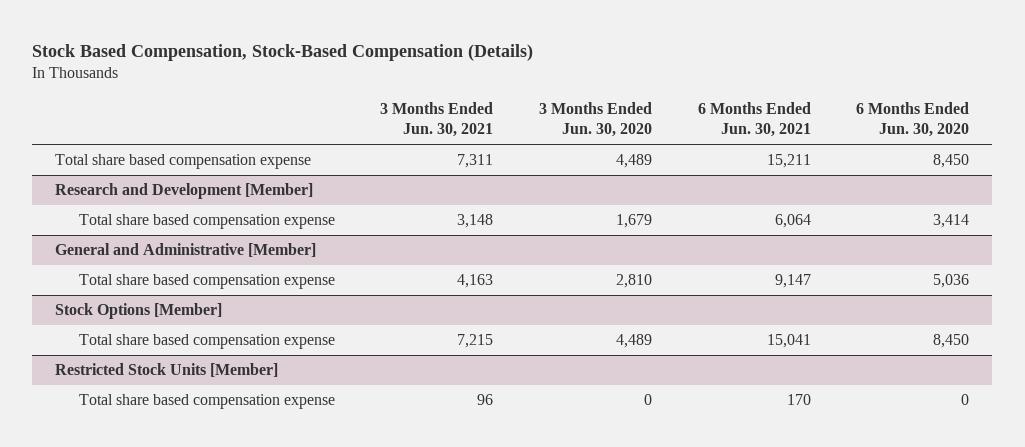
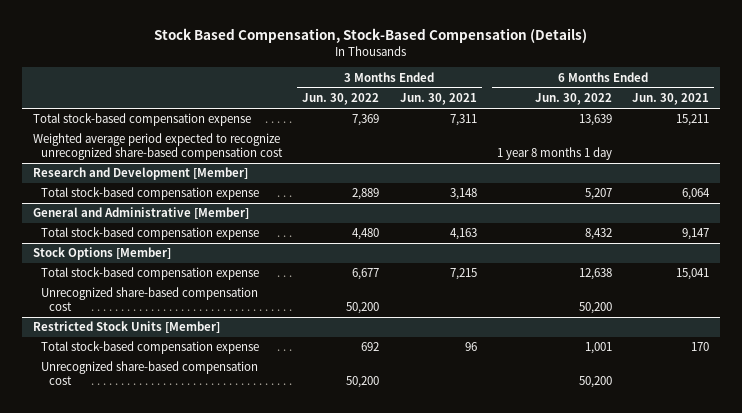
[538,102,652,138] 3 Months Ended Jun. 30, 2020 -> none
[856,102,970,138] 6 Months Ended Jun. 30, 2020 -> none
none -> [302,93,380,106] Jun. 30, 2022
none -> [534,93,612,106] Jun. 30, 2022
[55,154,312,170] Total share based compensation expense -> [32,113,251,127] Total stock-based compensation expense
none -> [32,133,283,161] Weighted average period expected to recognize unrecognized share-based compensation cost
[78,214,335,230] Total share based compensation expense -> [40,187,259,201] Total stock-based compensation expense
[78,274,335,290] Total share based compensation expense -> [40,227,259,241] Total stock-based compensation expense
[78,334,335,350] Total share based compensation expense -> [40,267,259,281] Total stock-based compensation expense
none -> [40,287,258,312] Unrecognized share-based compensation cost
[78,394,335,410] Total share based compensation expense -> [40,341,259,355] Total stock-based compensation expense
none -> [40,361,258,386] Unrecognized share-based compensation cost

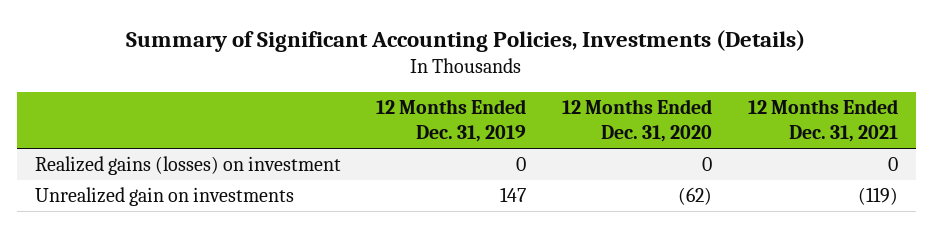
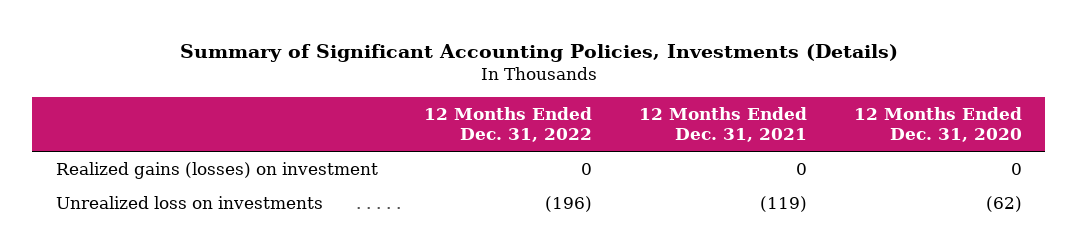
[376,99,527,143] 12 Months Ended Dec. 31, 2019 -> none
none -> [424,106,593,143] 12 Months Ended Dec. 31, 2022
[34,187,294,207] Unrealized gain on investments -> [55,195,323,209] Unrealized loss on investments

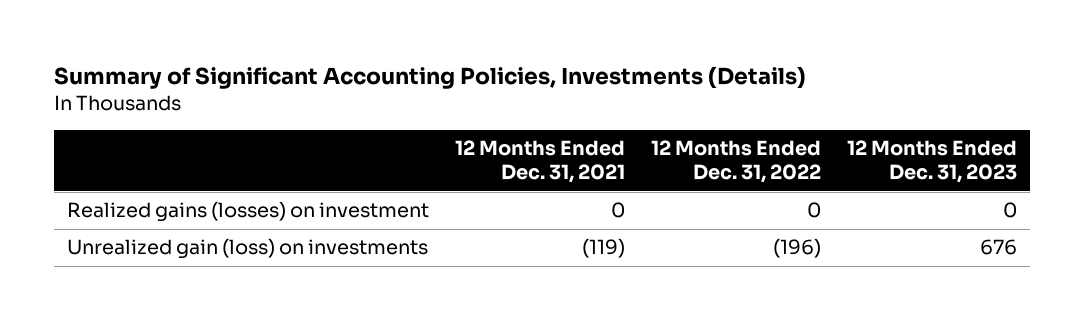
[854,106,1023,143] 12 Months Ended Dec. 31, 2020 -> none
none -> [847,140,1018,184] 12 Months Ended Dec. 31, 2023
[55,195,323,209] Unrealized loss on investments -> [67,238,429,260] Unrealized gain (loss) on investments

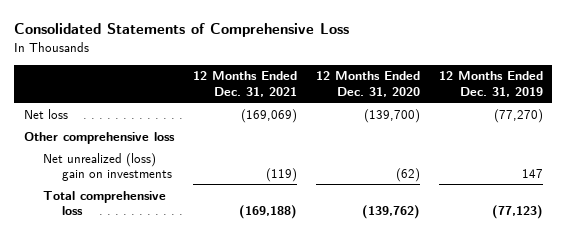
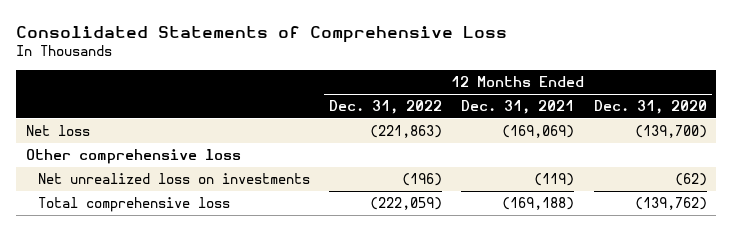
[438,71,543,97] 12 Months Ended Dec. 31, 2019 -> none
none -> [329,100,443,115] Dec. 31, 2022
[42,152,173,181] Net unrealized (loss) gain on investments -> [37,173,310,185] Net unrealized loss on investments

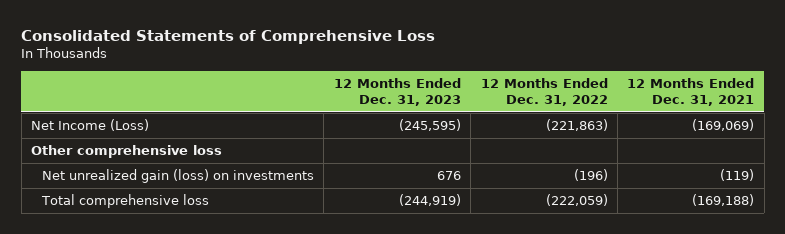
[593,100,707,115] Dec. 31, 2020 -> none
none -> [333,77,461,106] 12 Months Ended Dec. 31, 2023
[26,125,91,137] Net loss -> [31,119,150,132] Net Income (Loss)
[37,173,310,185] Net unrealized loss on investments -> [42,169,315,184] Net unrealized gain (loss) on investments

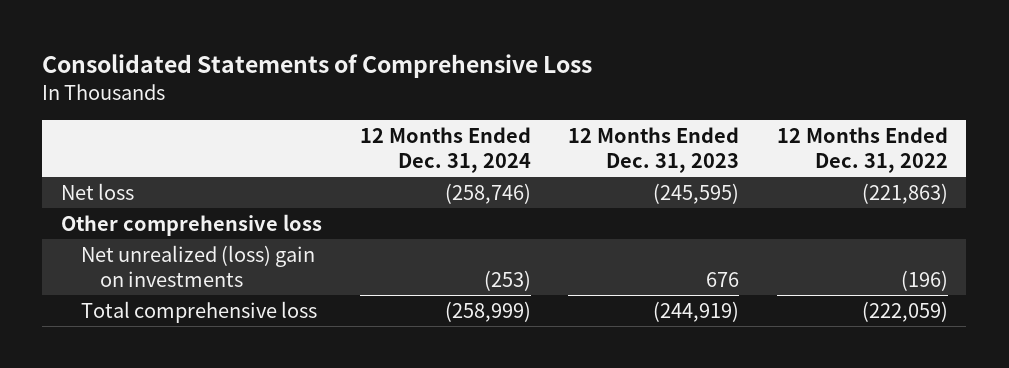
[627,77,755,106] 12 Months Ended Dec. 31, 2021 -> none
none -> [359,127,531,174] 12 Months Ended Dec. 31, 2024
[31,119,150,132] Net Income (Loss) -> [61,182,135,200] Net loss
[42,169,315,184] Net unrealized gain (loss) on investments -> [80,244,315,287] Net unrealized (loss) gain on investments

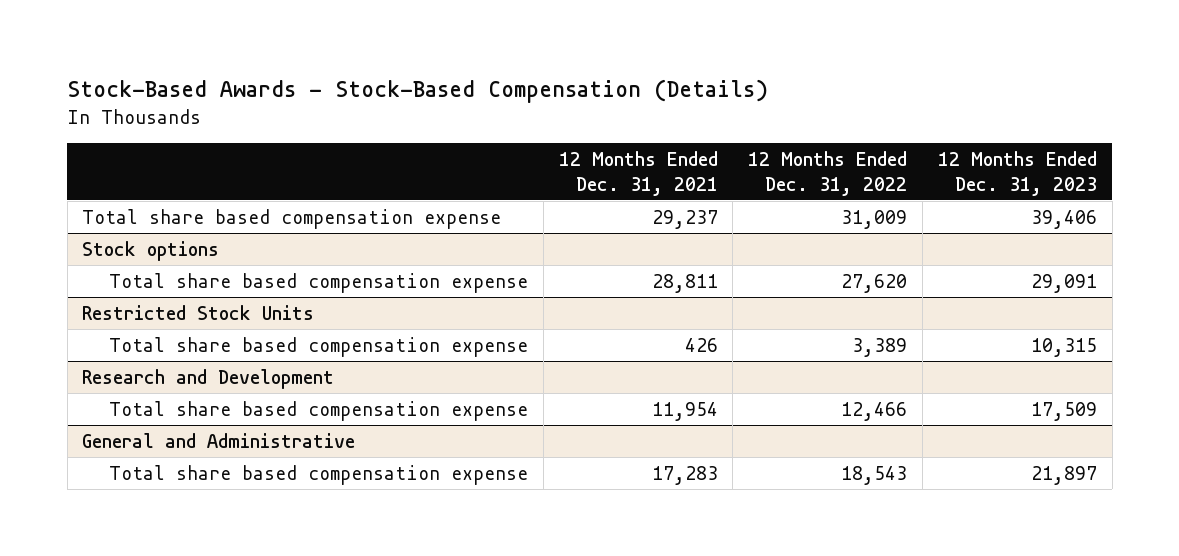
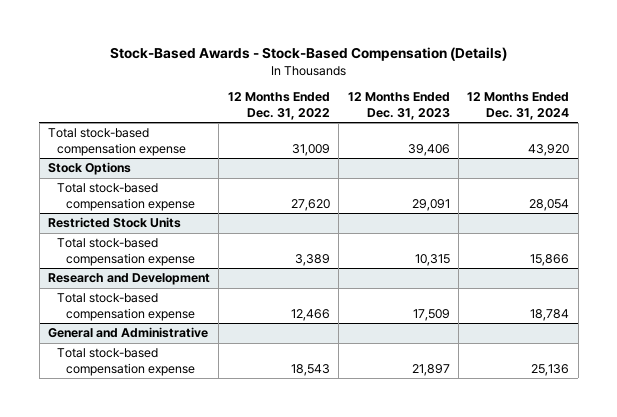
[558,151,718,196] 12 Months Ended Dec. 31, 2021 -> none
none -> [467,92,570,120] 12 Months Ended Dec. 31, 2024
[82,208,502,229] Total share based compensation expense -> [48,128,187,156] Total stock-based compensation expense
[82,240,220,261] Stock options -> [48,162,132,176] Stock Options
[108,272,528,293] Total share based compensation expense -> [57,183,196,211] Total stock-based compensation expense
[108,336,528,357] Total share based compensation expense -> [57,238,196,266] Total stock-based compensation expense
[108,400,528,421] Total share based compensation expense -> [57,293,196,321] Total stock-based compensation expense
[108,464,528,485] Total share based compensation expense -> [57,348,196,376] Total stock-based compensation expense

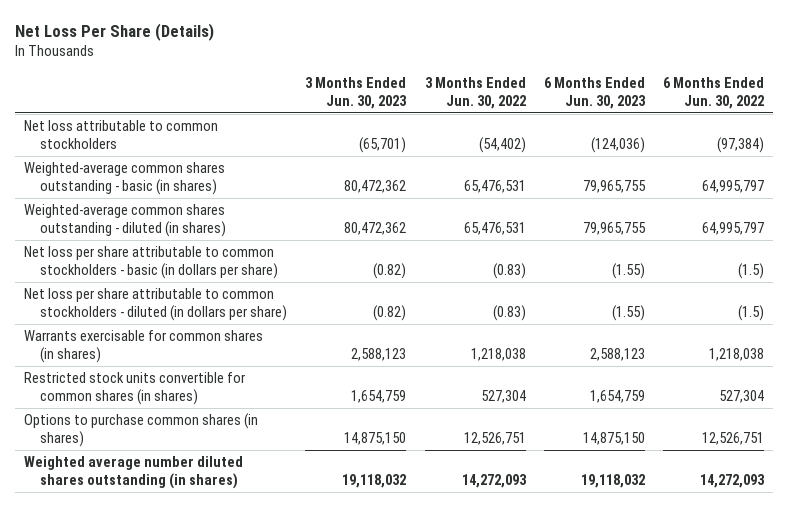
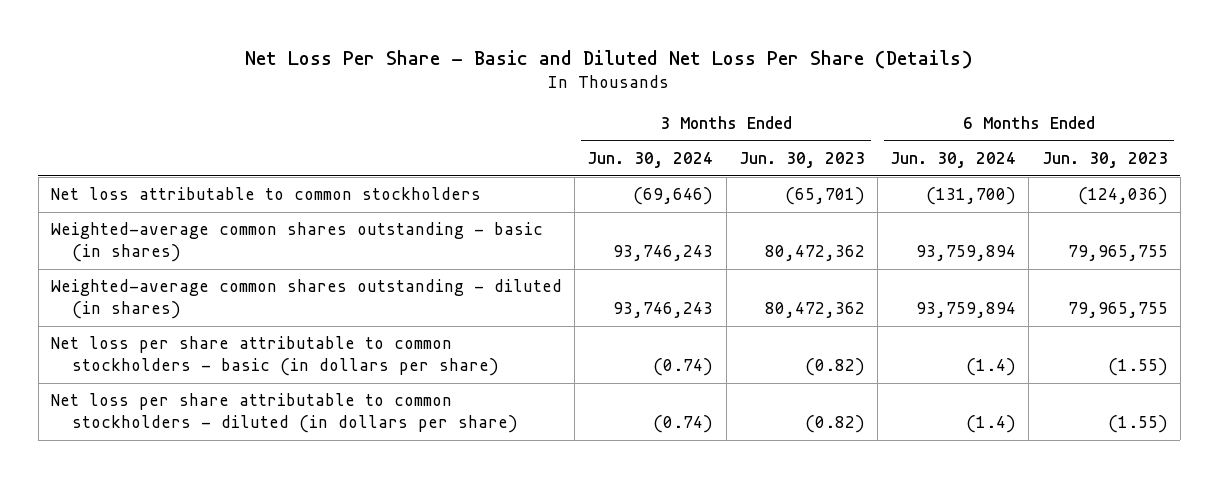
[14,23,214,42] Net Loss Per Share (Details) -> [245,50,974,70] Net Loss Per Share - Basic and Diluted Net Loss Per Share (Details)
[424,76,526,109] 3 Months Ended Jun. 30, 2022 -> none
[663,76,765,109] 6 Months Ended Jun. 30, 2022 -> none
none -> [587,152,714,169] Jun. 30, 2024
none -> [890,152,1017,169] Jun. 30, 2024
[24,329,264,364] Warrants exercisable for common shares (in shares) -> none
[24,371,246,406] Restricted stock units convertible for common shares (in shares) -> none
[24,412,259,448] Options to purchase common shares (in shares) -> none
[24,455,244,490] Weighted average number diluted shares outstanding (in shares) -> none

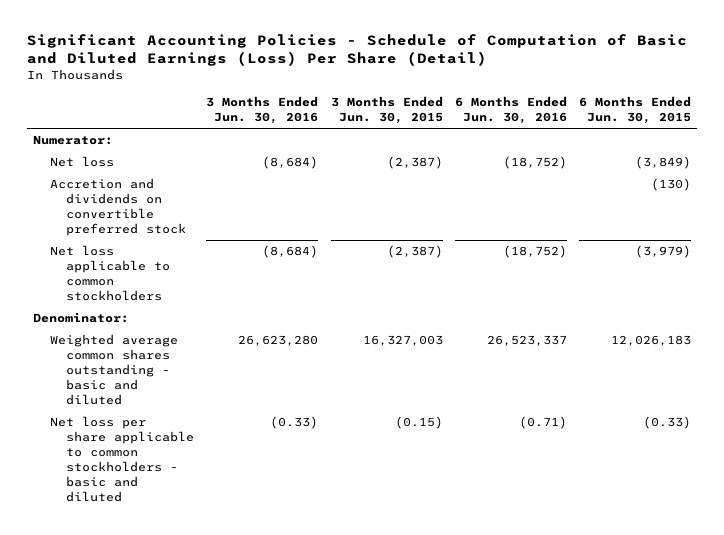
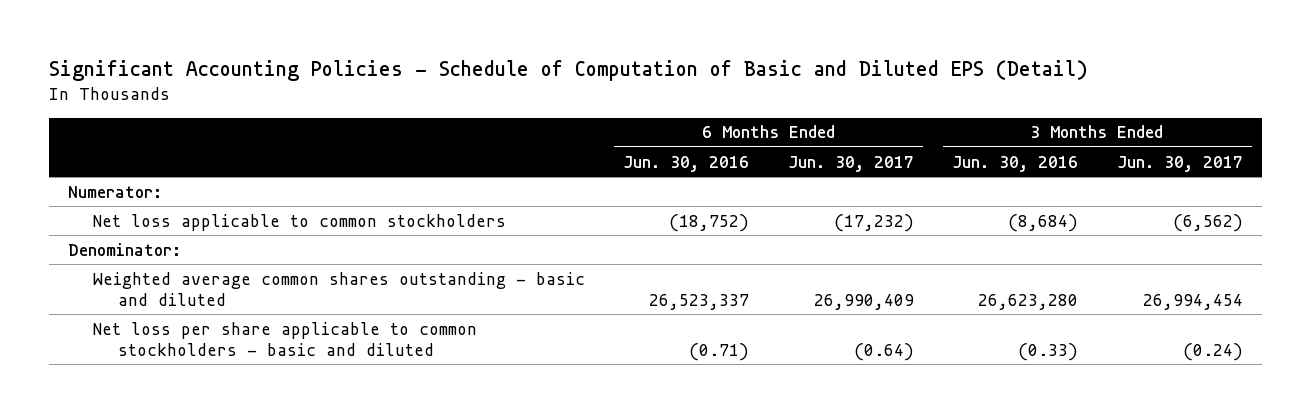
[26,34,687,67] Significant Accounting Policies - Schedule of Computation of Basic and Diluted Earnings (Loss) Per Share (Detail) -> [48,60,1088,82] Significant Accounting Policies - Schedule of Computation of Basic and Diluted EPS (Detail)
[330,96,443,125] 3 Months Ended Jun. 30, 2015 -> none
[578,96,691,125] 6 Months Ended Jun. 30, 2015 -> none
none -> [787,155,914,172] Jun. 30, 2017
none -> [1116,155,1243,172] Jun. 30, 2017
[49,156,114,168] Net loss -> none
[49,178,187,237] Accretion and dividends on convertible preferred stock -> none

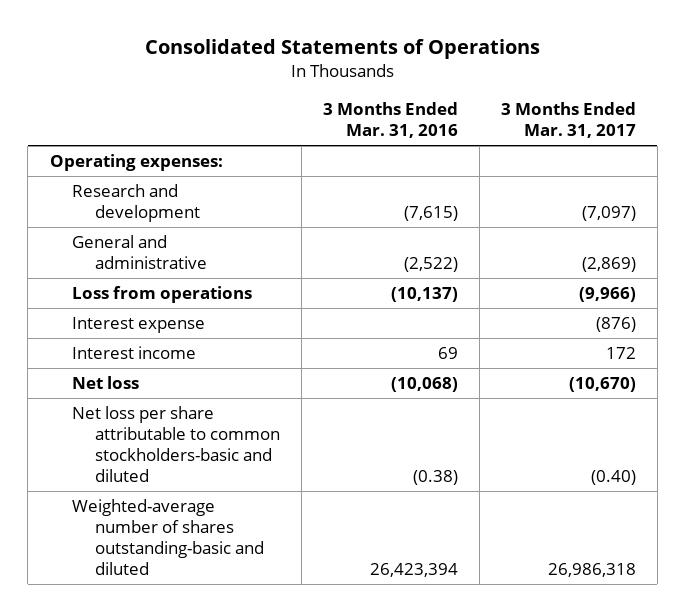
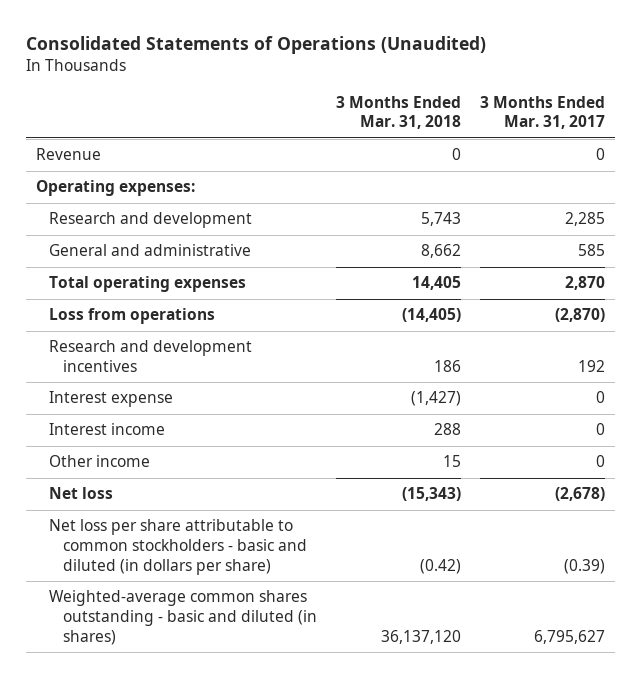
[144,39,540,60] Consolidated Statements of Operations -> [26,36,487,55] Consolidated Statements of Operations (Unaudited)
[322,102,458,139] 3 Months Ended Mar. 31, 2016 -> none
none -> [335,95,461,130] 3 Months Ended Mar. 31, 2018
none -> [35,148,101,161] Revenue
[581,206,636,222] (7,097) -> [565,212,606,227] 2,285
[581,257,636,273] (2,869) -> [578,244,606,257] 585
none -> [49,276,247,293] Total operating expenses
[578,286,636,302] (9,966) -> [555,308,606,323] (2,870)
none -> [49,340,253,373] Research and development incentives
[595,316,636,332] (876) -> [596,391,606,404] 0
[605,346,636,359] 172 -> [596,423,606,436] 0
none -> [49,455,151,468] Other income
[568,376,636,392] (10,670) -> [555,487,606,502] (2,678)
[72,405,280,483] Net loss per share attributable to common stockholders-basic and diluted -> [49,519,307,575] Net loss per share attributable to common stockholders - basic and diluted (in dollars per share)
[590,470,636,486] (0.40) -> [564,558,606,574] (0.39)
[72,498,264,576] Weighted-average number of shares outstanding-basic and diluted -> [49,590,317,645] Weighted-average common shares outstanding - basic and diluted (in shares)
[547,563,636,578] 26,986,318 -> [534,629,606,644] 6,795,627

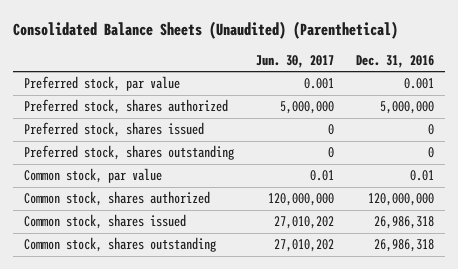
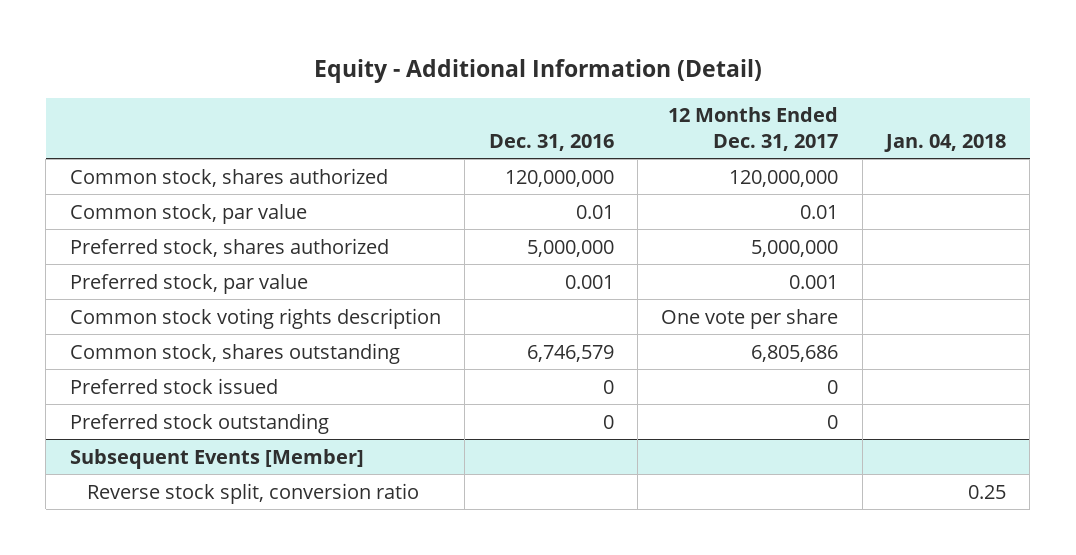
[12,20,398,39] Consolidated Balance Sheets (Unaudited) (Parenthetical) -> [313,59,762,84] Equity - Additional Information (Detail)
[255,54,334,68] Jun. 30, 2017 -> none
none -> [668,107,839,151] 12 Months Ended Dec. 31, 2017
none -> [884,133,1007,152] Jan. 04, 2018
[23,122,204,138] Preferred stock, shares issued -> none
[23,145,234,161] Preferred stock, shares outstanding -> none
[23,214,186,230] Common stock, shares issued -> none
[23,168,162,184] Common stock, par value -> [69,203,307,224] Common stock, par value
[23,99,228,115] Preferred stock, shares authorized -> [69,237,389,257] Preferred stock, shares authorized
[23,76,180,92] Preferred stock, par value -> [69,273,308,294] Preferred stock, par value
none -> [69,307,441,329] Common stock voting rights description
[373,239,434,253] 26,986,318 -> [526,344,614,362] 6,746,579
none -> [69,377,278,394] Preferred stock issued
none -> [69,412,329,434] Preferred stock outstanding
none -> [69,448,364,469] Subsequent Events [Member]
none -> [87,482,420,504] Reverse stock split, conversion ratio

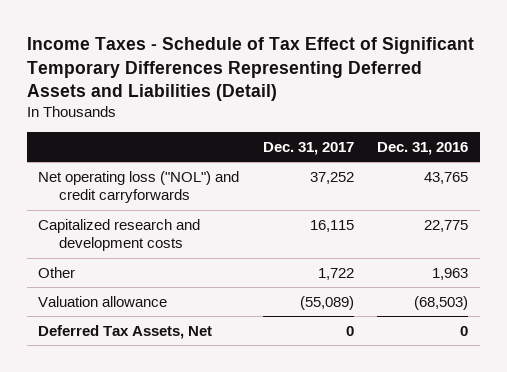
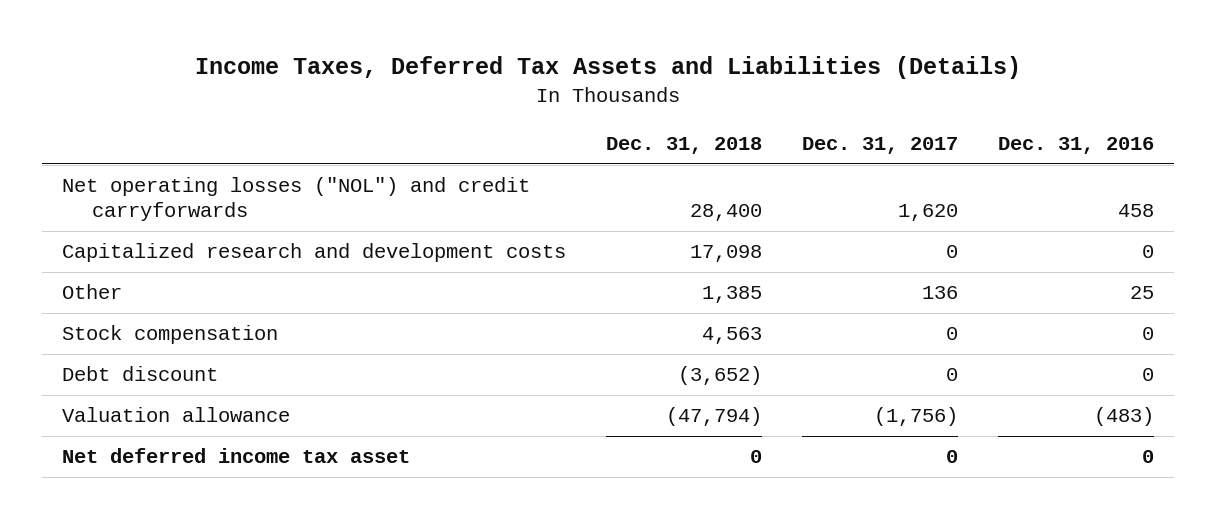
[26,37,474,101] Income Taxes - Schedule of Tax Effect of Significant Temporary Differences Representing Deferred Assets and Liabilities (Detail) -> [195,56,1022,80] Income Taxes, Deferred Tax Assets and Liabilities (Details)
none -> [606,136,763,154] Dec. 31, 2018
[38,170,240,204] Net operating loss ("NOL") and credit carryforwards -> [62,177,531,221] Net operating losses ("NOL") and credit carryforwards
[309,171,354,184] 37,252 -> [898,203,959,221] 1,620
[424,171,469,184] 43,765 -> [1118,203,1155,217] 458
[309,219,354,232] 16,115 -> [946,245,959,259] 0
[424,219,469,232] 22,775 -> [1142,245,1155,259] 0
[317,267,354,280] 1,722 -> [922,286,959,300] 136
[432,267,469,280] 1,963 -> [1130,286,1155,300] 25
none -> [62,325,279,345] Stock compensation
none -> [62,366,219,382] Debt discount
[299,295,354,310] (55,089) -> [874,407,959,427] (1,756)
[414,295,469,310] (68,503) -> [1094,407,1155,427] (483)
[38,324,213,339] Deferred Tax Assets, Net -> [62,448,411,464] Net deferred income tax asset

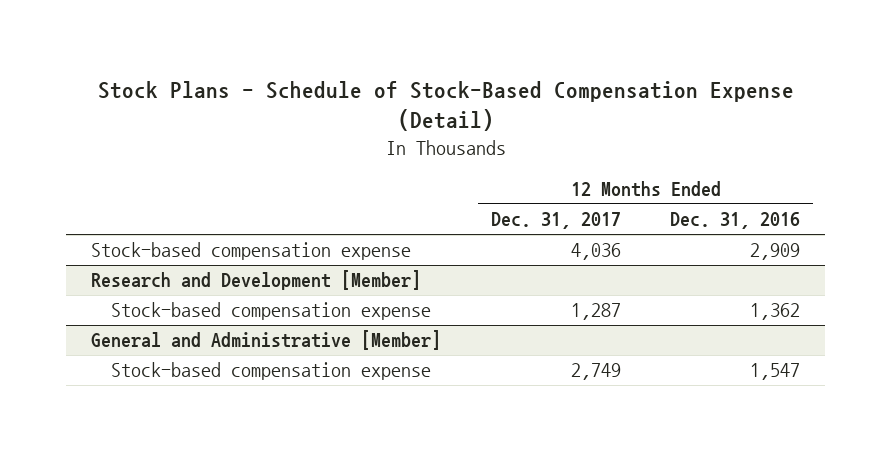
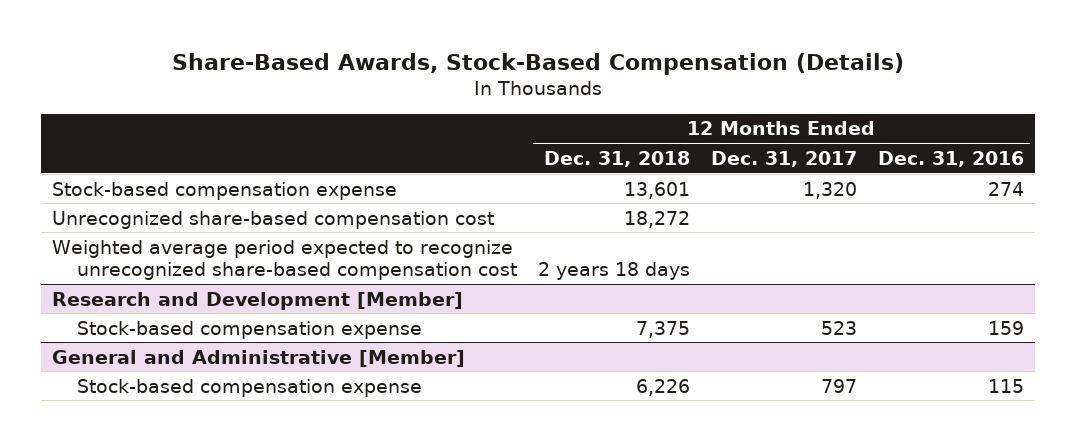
[97,80,794,132] Stock Plans - Schedule of Stock-Based Compensation Expense (Detail) -> [172,53,905,76] Share-Based Awards, Stock-Based Compensation (Details)
none -> [544,150,691,167] Dec. 31, 2018
[570,243,621,261] 4,036 -> [803,181,858,199] 1,320
[750,243,801,261] 2,909 -> [988,181,1025,196] 274
none -> [51,210,494,229] Unrecognized share-based compensation cost
none -> [51,239,517,281] Weighted average period expected to recognize unrecognized share-based compensation cost
[570,303,621,321] 1,287 -> [821,320,858,335] 523
[750,303,801,321] 1,362 -> [988,320,1025,335] 159
[570,363,621,381] 2,749 -> [821,378,858,393] 797
[750,363,801,381] 1,547 -> [988,378,1025,393] 115

